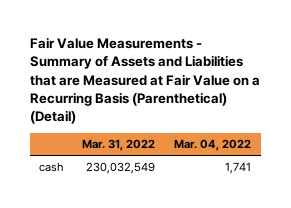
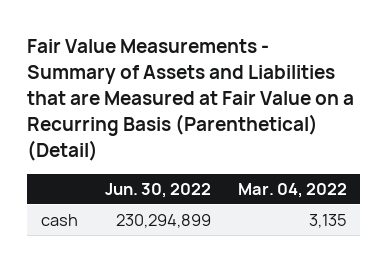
[82,138,156,151] Mar. 31, 2022 -> none
none -> [104,182,211,198] Jun. 30, 2022
[225,162,252,175] 1,741 -> [308,214,347,229] 3,135

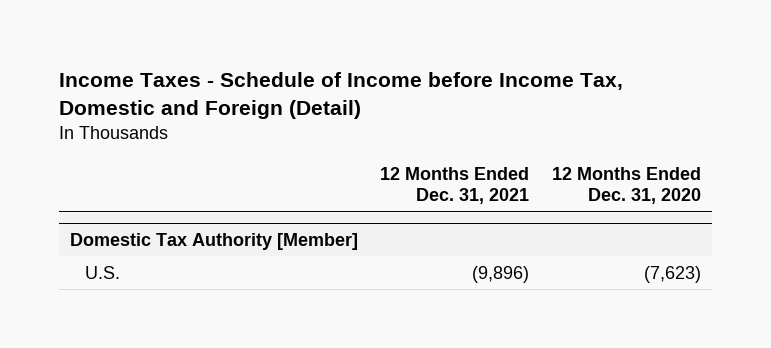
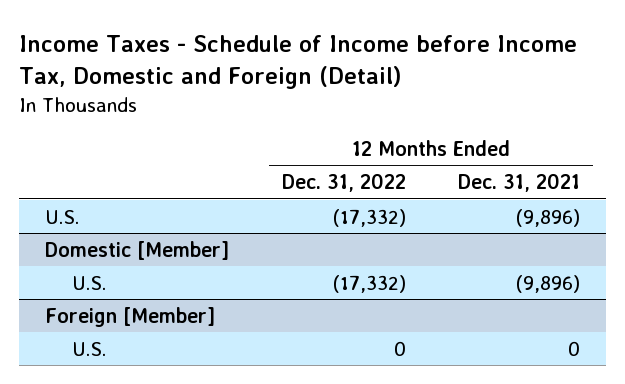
[551,167,701,205] 12 Months Ended Dec. 31, 2020 -> none
none -> [281,173,406,193] Dec. 31, 2022
[69,233,358,251] Domestic Tax Authority [Member] -> none
none -> [45,240,230,260] Domestic [Member]
none -> [71,275,106,290] U.S.
none -> [45,306,216,327] Foreign [Member]
none -> [71,341,106,356] U.S.

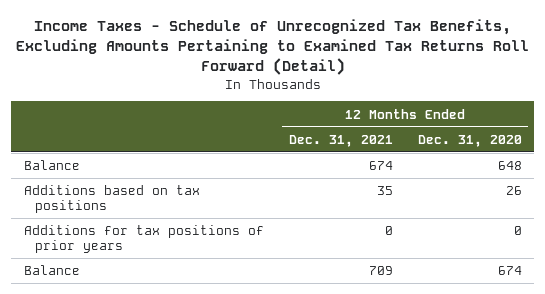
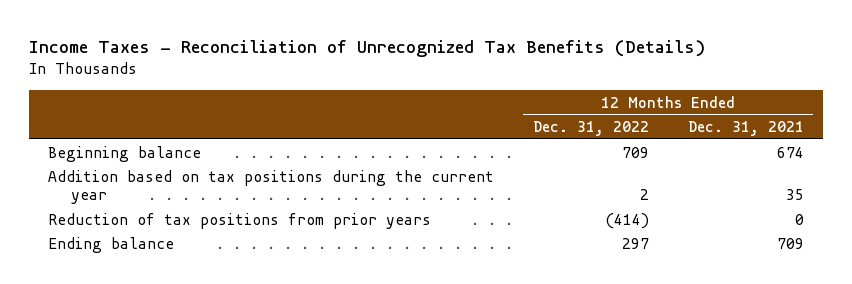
[15,19,529,76] Income Taxes - Schedule of Unrecognized Tax Benefits, Excluding Amounts Pertaining to Examined Tax Returns Roll Forward (Detail) -> [28,39,705,57] Income Taxes - Reconciliation of Unrecognized Tax Benefits (Details)
[417,134,522,147] Dec. 31, 2020 -> none
none -> [532,121,649,137] Dec. 31, 2022
[23,160,80,171] Balance -> [47,145,201,162] Beginning balance
[23,185,200,214] Additions based on tax positions -> [47,169,494,205] Addition based on tax positions during the current year
[23,225,264,254] Additions for tax positions of prior years -> [47,212,431,229] Reduction of tax positions from prior years
[23,265,80,276] Balance -> [47,236,174,253] Ending balance

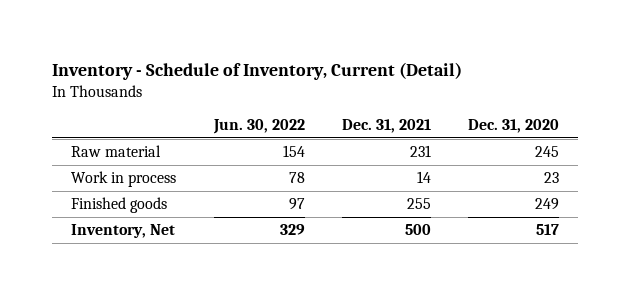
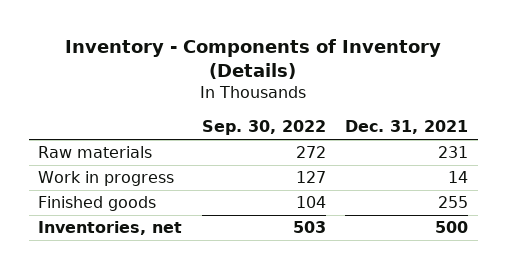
[52,62,463,81] Inventory - Schedule of Inventory, Current (Detail) -> [65,39,442,80] Inventory - Components of Inventory (Details)
[212,119,305,135] Jun. 30, 2022 -> none
[468,119,560,134] Dec. 31, 2020 -> none
none -> [201,120,326,136] Sep. 30, 2022
[71,144,162,157] Raw material -> [38,146,153,159] Raw materials
[71,170,177,187] Work in process -> [38,171,175,187] Work in progress
[71,223,176,238] Inventory, Net -> [38,221,183,236] Inventories, net

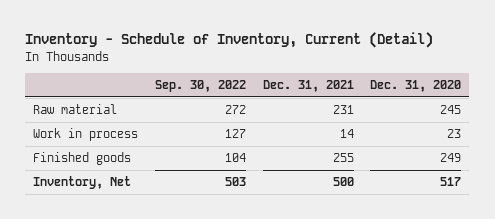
[65,39,442,80] Inventory - Components of Inventory (Details) -> [25,32,434,49] Inventory - Schedule of Inventory, Current (Detail)
none -> [370,80,462,93] Dec. 31, 2020
[38,146,153,159] Raw materials -> [33,104,118,115] Raw material
[38,171,175,187] Work in progress -> [33,128,139,142] Work in process
[38,221,183,236] Inventories, net -> [33,176,132,190] Inventory, Net

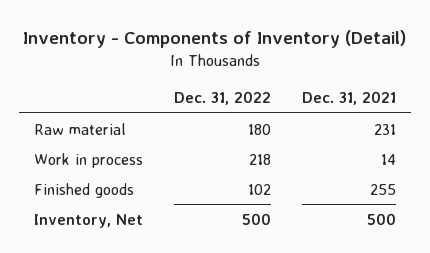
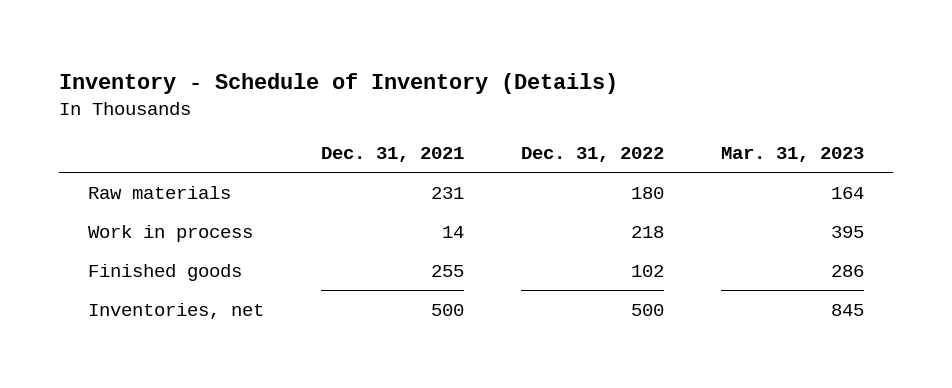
[23,30,407,49] Inventory - Components of Inventory (Detail) -> [58,72,618,94] Inventory - Schedule of Inventory (Details)
none -> [721,147,865,163] Mar. 31, 2023
[34,122,127,135] Raw material -> [87,185,231,199] Raw materials
[34,213,144,228] Inventory, Net -> [87,302,264,319] Inventories, net

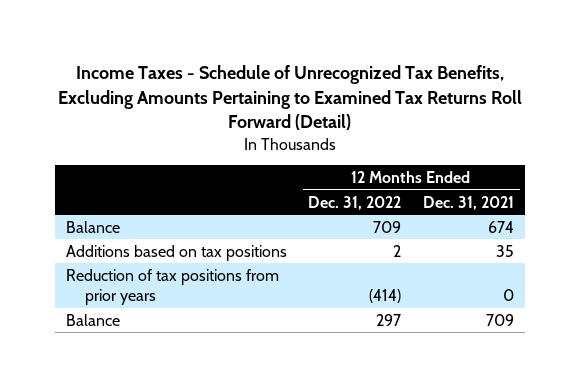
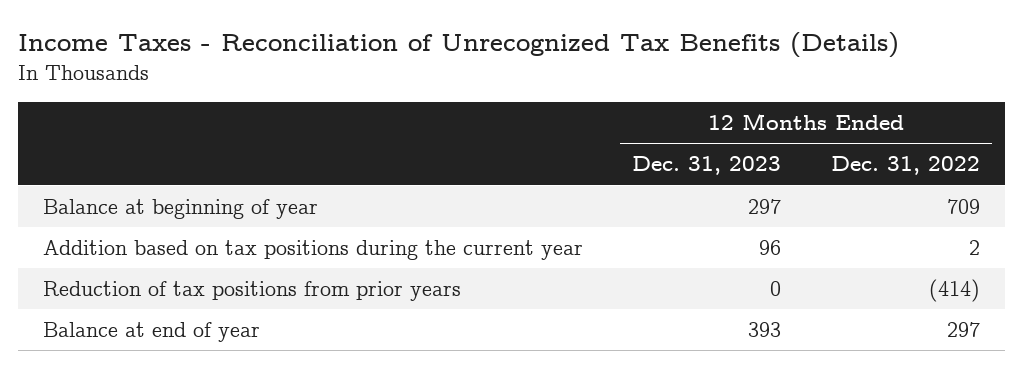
[57,65,522,131] Income Taxes - Schedule of Unrecognized Tax Benefits, Excluding Amounts Pertaining to Examined Tax Returns Roll Forward (Detail) -> [17,32,899,59] Income Taxes - Reconciliation of Unrecognized Tax Benefits (Details)
[423,195,515,210] Dec. 31, 2021 -> none
none -> [632,156,782,176] Dec. 31, 2023
[65,220,120,233] Balance -> [42,199,318,220] Balance at beginning of year
[65,244,287,261] Additions based on tax positions -> [42,240,583,261] Addition based on tax positions during the current year
[65,313,120,326] Balance -> [42,322,260,343] Balance at end of year

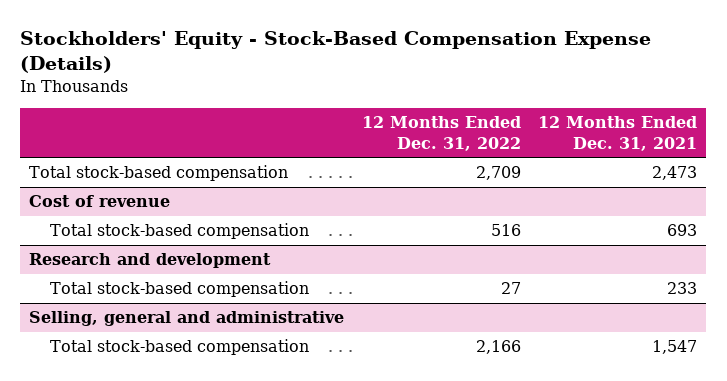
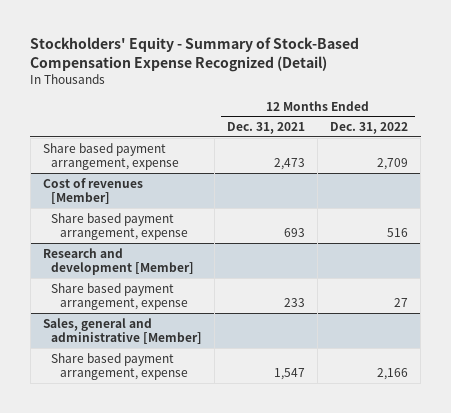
[20,31,652,74] Stockholders' Equity - Stock-Based Compensation Expense (Details) -> [30,36,360,72] Stockholders' Equity - Summary of Stock-Based Compensation Expense Recognized (Detail)
[29,165,289,182] Total stock-based compensation -> [42,142,180,171] Share based payment arrangement, expense
[29,195,171,208] Cost of revenue -> [42,177,143,205] Cost of revenues [Member]
[50,223,310,240] Total stock-based compensation -> [51,212,189,241] Share based payment arrangement, expense
[29,253,272,269] Research and development -> [42,247,195,276] Research and development [Member]
[50,281,310,298] Total stock-based compensation -> [51,282,189,311] Share based payment arrangement, expense
[29,311,345,327] Selling, general and administrative -> [42,317,203,345] Sales, general and administrative [Member]
[50,339,310,356] Total stock-based compensation -> [51,352,189,381] Share based payment arrangement, expense

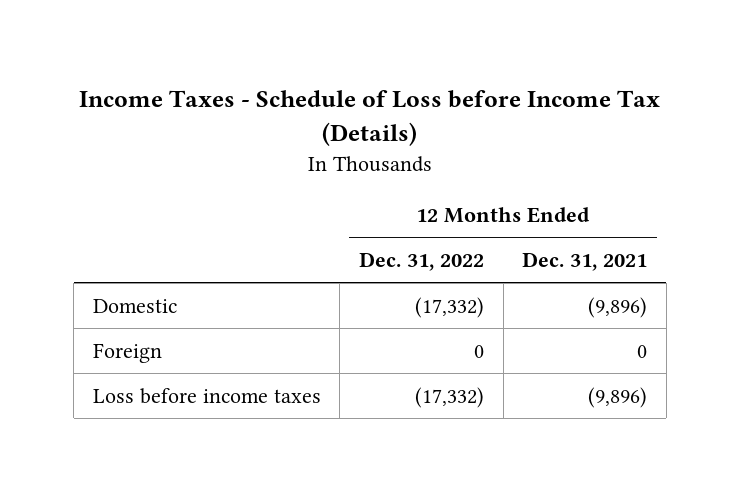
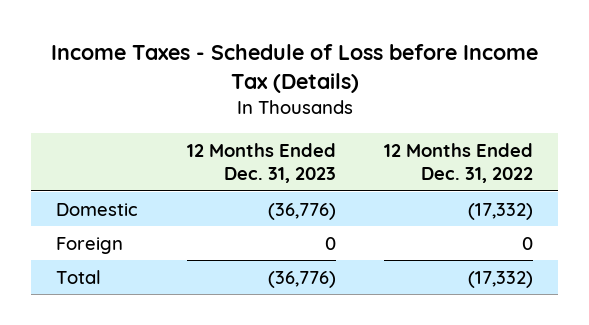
[522,252,648,272] Dec. 31, 2021 -> none
none -> [186,142,336,184] 12 Months Ended Dec. 31, 2023
[92,387,321,404] Loss before income taxes -> [55,269,101,284] Total

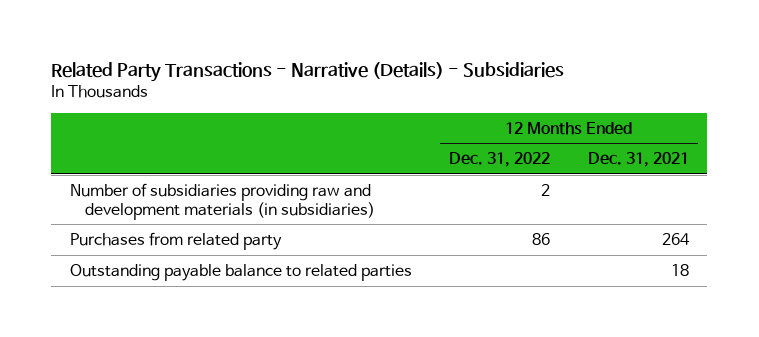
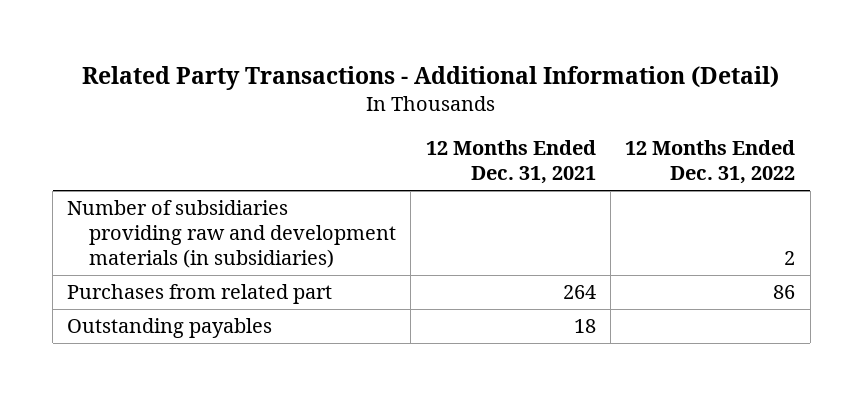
[51,61,565,82] Related Party Transactions - Narrative (Details) - Subsidiaries -> [82,65,780,90] Related Party Transactions - Additional Information (Detail)
[69,263,412,281] Outstanding payable balance to related parties -> none
[69,231,282,250] Purchases from related party -> [67,284,333,305] Purchases from related part
none -> [67,318,273,339] Outstanding payables

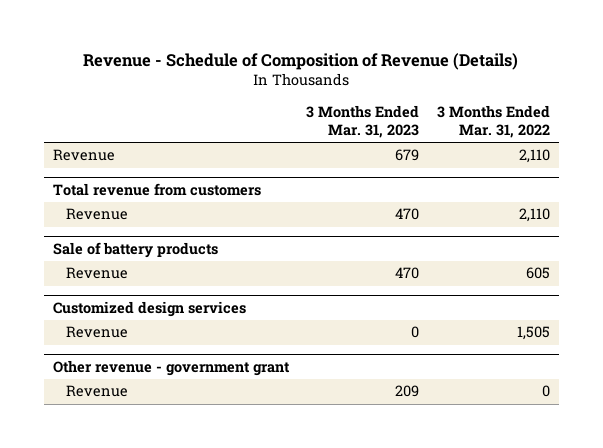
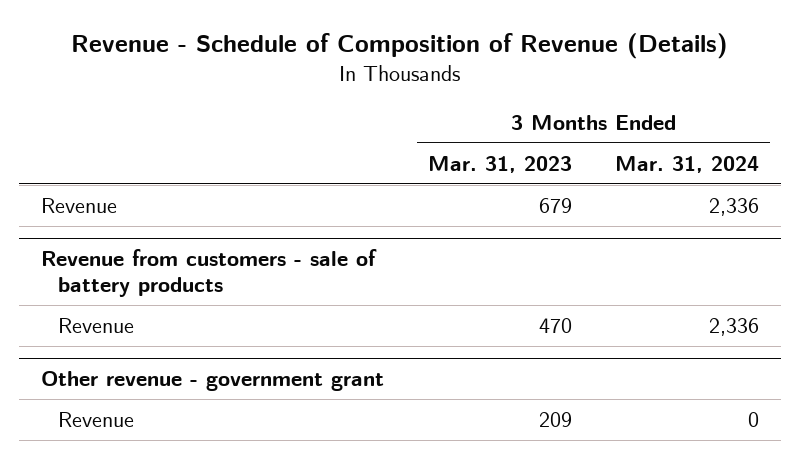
[437,104,551,139] 3 Months Ended Mar. 31, 2022 -> none
none -> [615,155,760,173] Mar. 31, 2024
[52,182,261,196] Total revenue from customers -> none
[66,208,129,221] Revenue -> none
[52,241,218,258] Sale of battery products -> [41,249,378,297] Revenue from customers - sale of battery products
[52,300,246,317] Customized design services -> none
[66,326,129,339] Revenue -> none

